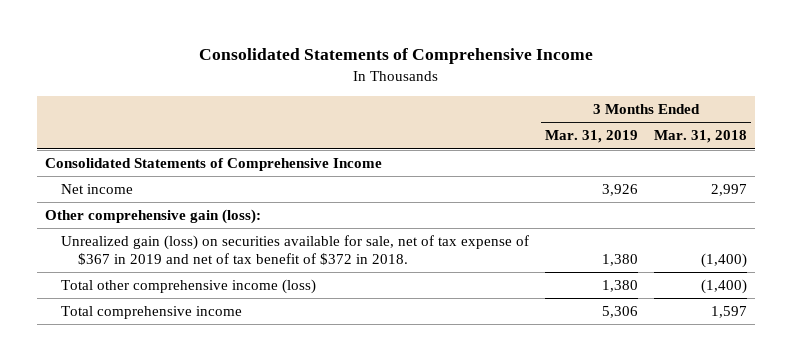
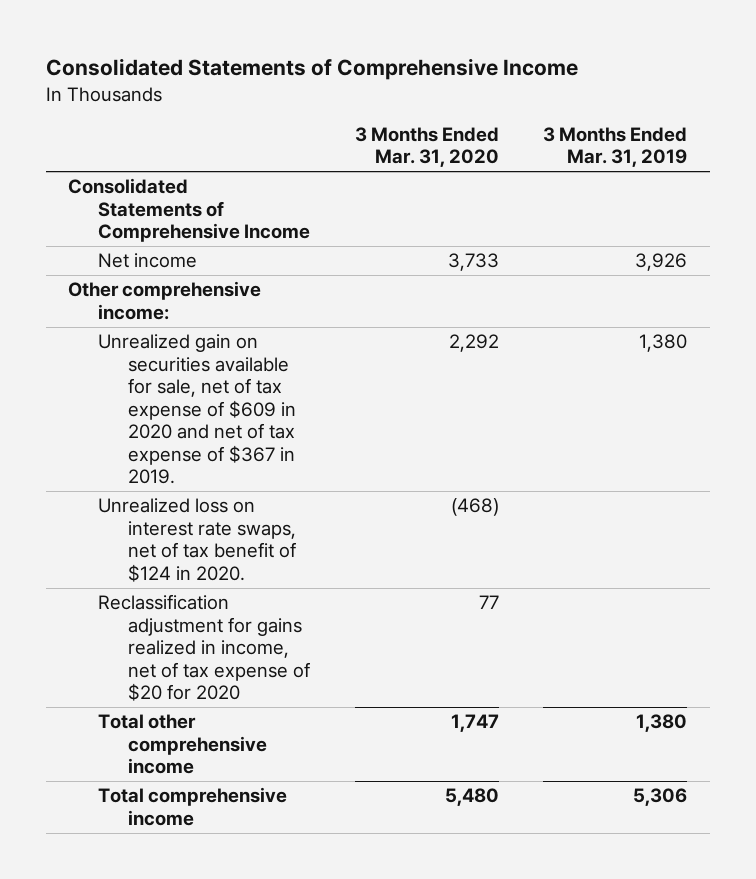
[654,130,748,144] Mar. 31, 2018 -> none
none -> [354,126,499,168] 3 Months Ended Mar. 31, 2020
[45,209,262,225] Other comprehensive gain (loss): -> [68,281,262,320] Other comprehensive income:
[61,235,530,265] Unrealized gain (loss) on securities available for sale, net of tax expense of $367 in 2019 and net of tax benefit of $372 in 2018. -> [98,334,296,485] Unrealized gain on securities available for sale, net of tax expense of $609 in 2020 and net of tax expense of $367 in 2019.
none -> [98,498,296,582] Unrealized loss on interest rate swaps, net of tax benefit of $124 in 2020.
none -> [98,594,310,702] Reclassification adjustment for gains realized in income, net of tax expense of $20 for 2020
[61,279,317,295] Total other comprehensive income (loss) -> [98,714,267,775] Total other comprehensive income

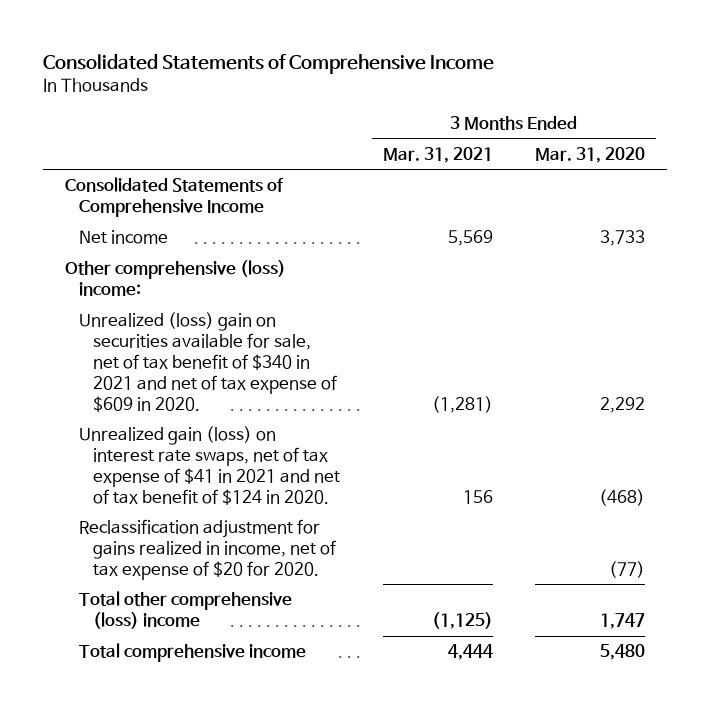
[543,126,688,168] 3 Months Ended Mar. 31, 2019 -> none
none -> [382,146,493,163] Mar. 31, 2021
[68,281,262,320] Other comprehensive income: -> [64,260,286,297] Other comprehensive (loss) income:
[98,334,296,485] Unrealized gain on securities available for sale, net of tax expense of $609 in 2020 and net of tax expense of $367 in 2019. -> [78,312,337,412] Unrealized (loss) gain on securities available for sale, net of tax benefit of $340 in 2021 and net of tax expense of $609 in 2020.
[98,498,296,582] Unrealized loss on interest rate swaps, net of tax benefit of $124 in 2020. -> [78,426,340,505] Unrealized gain (loss) on interest rate swaps, net of tax expense of $41 in 2021 and net of tax benefit of $124 in 2020.
[98,594,310,702] Reclassification adjustment for gains realized in income, net of tax expense of $20 for 2020 -> [78,519,336,581] Reclassification adjustment for gains realized in income, net of tax expense of $20 for 2020.
[478,595,499,610] 77 -> [609,561,646,579] (77)
[98,714,267,775] Total other comprehensive income -> [78,591,292,630] Total other comprehensive (loss) income

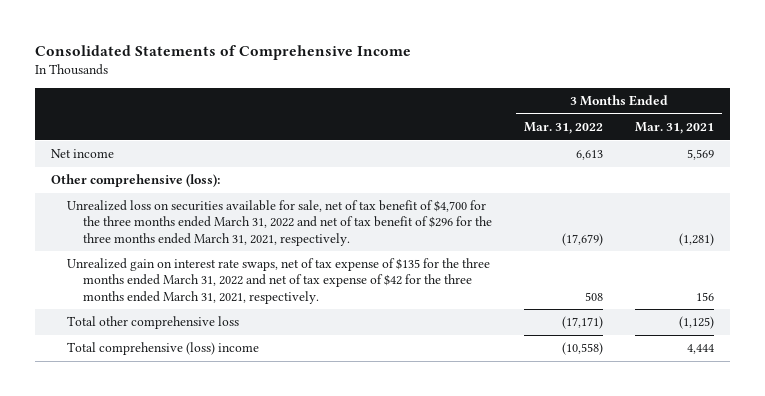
[535,146,646,163] Mar. 31, 2020 -> none
none -> [523,122,603,135] Mar. 31, 2022
[64,177,284,218] Consolidated Statements of Comprehensive Income -> none
[78,519,336,581] Reclassification adjustment for gains realized in income, net of tax expense of $20 for 2020. -> none
[64,260,286,297] Other comprehensive (loss) income: -> [51,174,221,188] Other comprehensive (loss):
[78,312,337,412] Unrealized (loss) gain on securities available for sale, net of tax benefit of $340 in 2021 and net of tax expense of $609 in 2020. -> [66,200,492,246] Unrealized loss on securities available for sale, net of tax benefit of $4,700 for the three months ended March 31, 2022 and net of tax benefit of $296 for the three months ended March 31, 2021, respectively.
[78,426,340,505] Unrealized gain (loss) on interest rate swaps, net of tax expense of $41 in 2021 and net of tax benefit of $124 in 2020. -> [66,258,490,304] Unrealized gain on interest rate swaps, net of tax expense of $135 for the three months ended March 31, 2022 and net of tax expense of $42 for the three months ended March 31, 2021, respectively.
[78,591,292,630] Total other comprehensive (loss) income -> [66,316,239,330] Total other comprehensive loss
[78,643,306,663] Total comprehensive income -> [66,342,259,356] Total comprehensive (loss) income

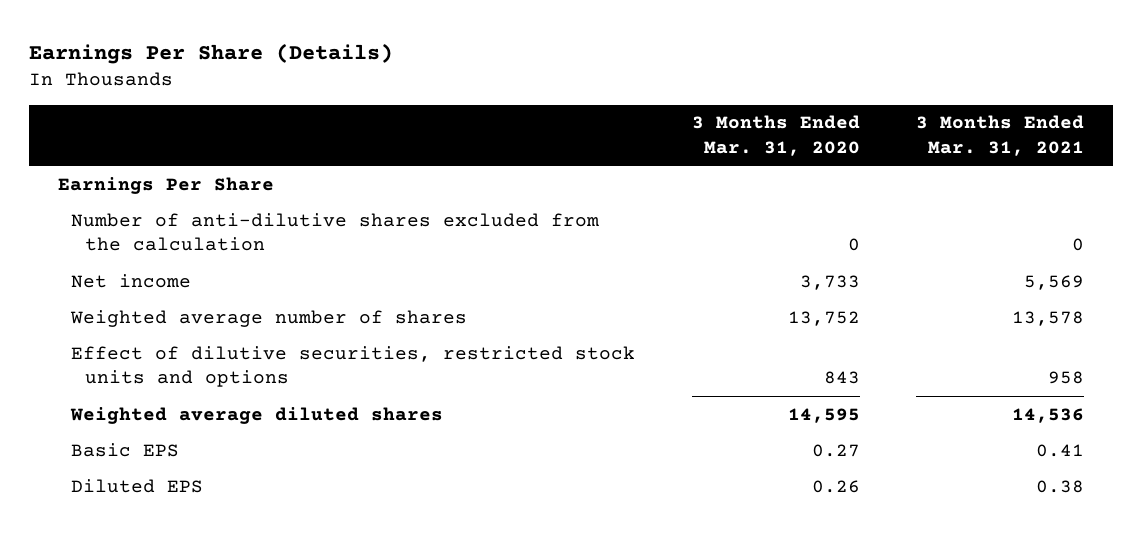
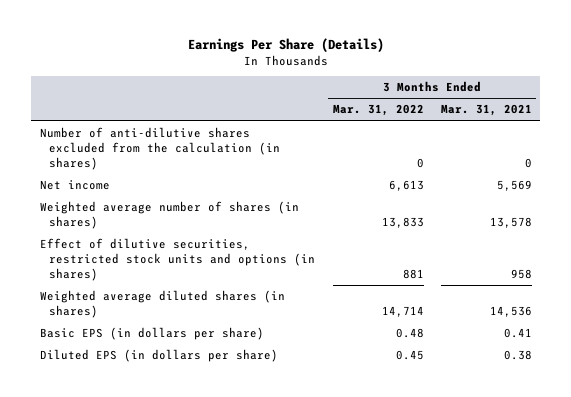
[691,115,860,156] 3 Months Ended Mar. 31, 2020 -> none
none -> [332,104,424,117] Mar. 31, 2022
[57,176,274,194] Earnings Per Share -> none
[71,212,600,252] Number of anti-dilutive shares excluded from the calculation -> [39,127,281,170] Number of anti-dilutive shares excluded from the calculation (in shares)
[70,309,468,327] Weighted average number of shares -> [39,201,299,230] Weighted average number of shares (in shares)
[71,345,636,388] Effect of dilutive securities, restricted stock units and options -> [39,238,316,281] Effect of dilutive securities, restricted stock units and options (in shares)
[70,406,444,424] Weighted average diluted shares -> [39,290,285,319] Weighted average diluted shares (in shares)
[71,442,180,457] Basic EPS -> [39,327,264,341] Basic EPS (in dollars per share)
[71,478,204,493] Diluted EPS -> [39,349,278,363] Diluted EPS (in dollars per share)

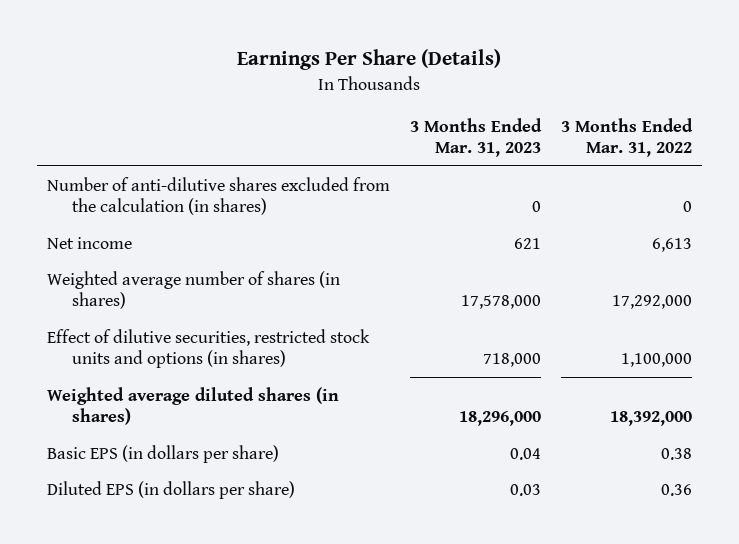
[440,104,532,117] Mar. 31, 2021 -> none
none -> [409,117,542,158] 3 Months Ended Mar. 31, 2023
[381,217,424,229] 13,833 -> [611,295,692,310] 17,292,000
[402,268,424,279] 881 -> [620,353,692,368] 1,100,000
[381,306,424,318] 14,714 -> [609,411,692,427] 18,392,000
[395,328,424,339] 0.48 -> [660,447,692,460] 0.38
[395,350,424,361] 0.45 -> [660,483,692,496] 0.36

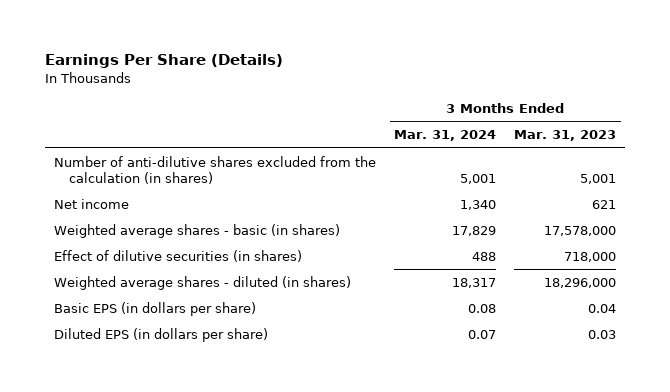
[560,117,693,158] 3 Months Ended Mar. 31, 2022 -> none
none -> [394,130,497,142] Mar. 31, 2024
[531,201,541,213] 0 -> [580,173,617,184] 5,001
[46,270,340,310] Weighted average number of shares (in shares) -> [54,223,341,238] Weighted average shares - basic (in shares)
[46,328,370,369] Effect of dilutive securities, restricted stock units and options (in shares) -> [54,249,303,262] Effect of dilutive securities (in shares)
[46,386,339,426] Weighted average diluted shares (in shares) -> [54,275,352,290] Weighted average shares - diluted (in shares)

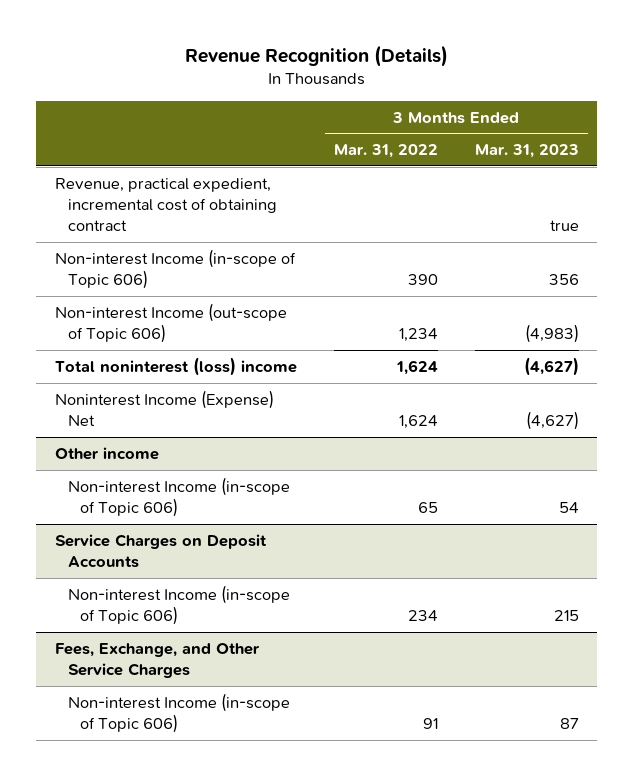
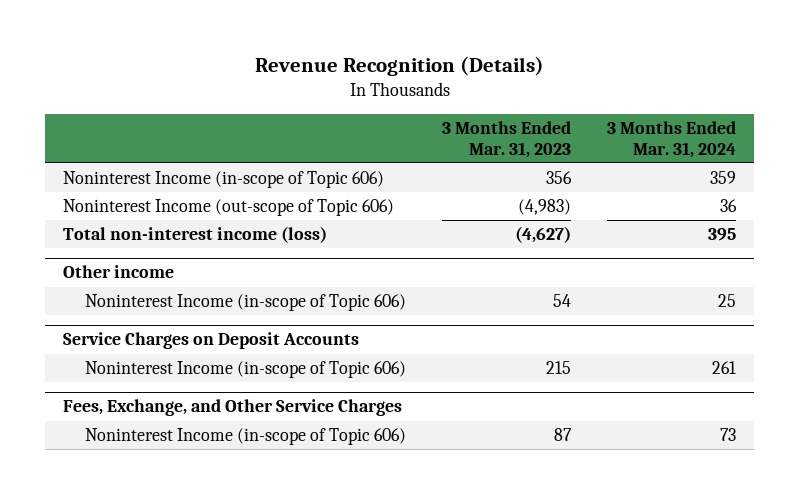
[333,144,438,159] Mar. 31, 2022 -> none
none -> [606,121,736,158] 3 Months Ended Mar. 31, 2024
[54,177,277,232] Revenue, practical expedient, incremental cost of obtaining contract -> none
[54,389,274,427] Noninterest Income (Expense) Net -> none
[54,248,296,290] Non-interest Income (in-scope of Topic 606) -> [63,171,385,189] Noninterest Income (in-scope of Topic 606)
[54,302,287,344] Non-interest Income (out-scope of Topic 606) -> [63,199,395,217] Noninterest Income (out-scope of Topic 606)
[54,356,297,376] Total noninterest (loss) income -> [63,226,328,244] Total non-interest income (loss)
[67,476,290,518] Non-interest Income (in-scope of Topic 606) -> [84,294,406,312] Noninterest Income (in-scope of Topic 606)
[67,584,290,626] Non-interest Income (in-scope of Topic 606) -> [84,361,406,379] Noninterest Income (in-scope of Topic 606)
[67,692,290,734] Non-interest Income (in-scope of Topic 606) -> [84,428,406,446] Noninterest Income (in-scope of Topic 606)

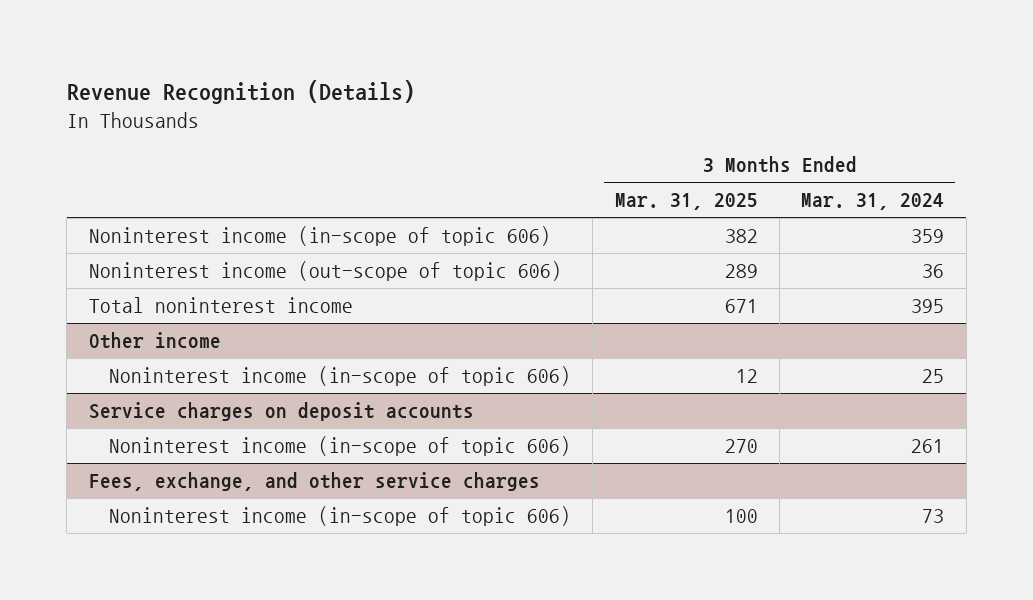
[441,121,571,158] 3 Months Ended Mar. 31, 2023 -> none
none -> [614,193,758,211] Mar. 31, 2025
[63,171,385,189] Noninterest Income (in-scope of Topic 606) -> [88,226,551,247] Noninterest income (in-scope of topic 606)
[63,199,395,217] Noninterest Income (out-scope of Topic 606) -> [88,261,562,282] Noninterest income (out-scope of topic 606)
[63,226,328,244] Total non-interest income (loss) -> [88,297,353,314] Total noninterest income
[84,294,406,312] Noninterest Income (in-scope of Topic 606) -> [109,366,572,387] Noninterest income (in-scope of topic 606)
[63,332,360,350] Service Charges on Deposit Accounts -> [88,402,474,422] Service charges on deposit accounts
[84,361,406,379] Noninterest Income (in-scope of Topic 606) -> [109,436,572,457] Noninterest income (in-scope of topic 606)
[63,399,403,417] Fees, Exchange, and Other Service Charges -> [88,472,540,492] Fees, exchange, and other service charges
[84,428,406,446] Noninterest Income (in-scope of Topic 606) -> [109,506,572,527] Noninterest income (in-scope of topic 606)

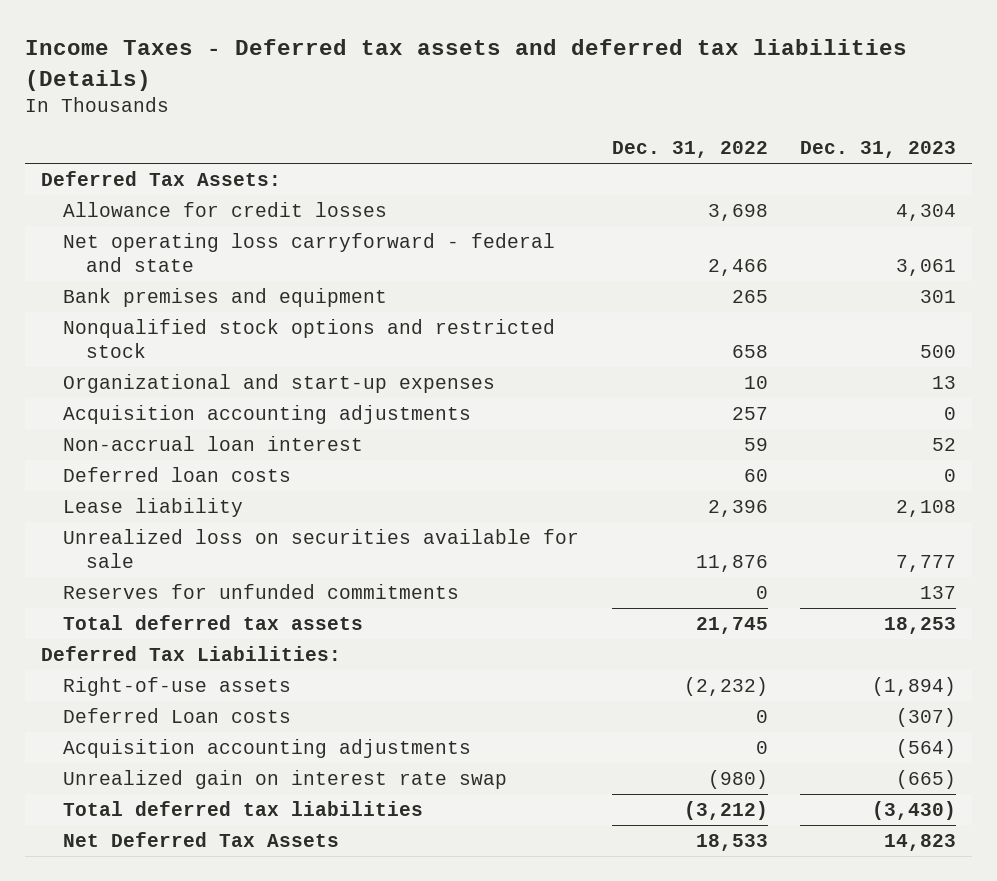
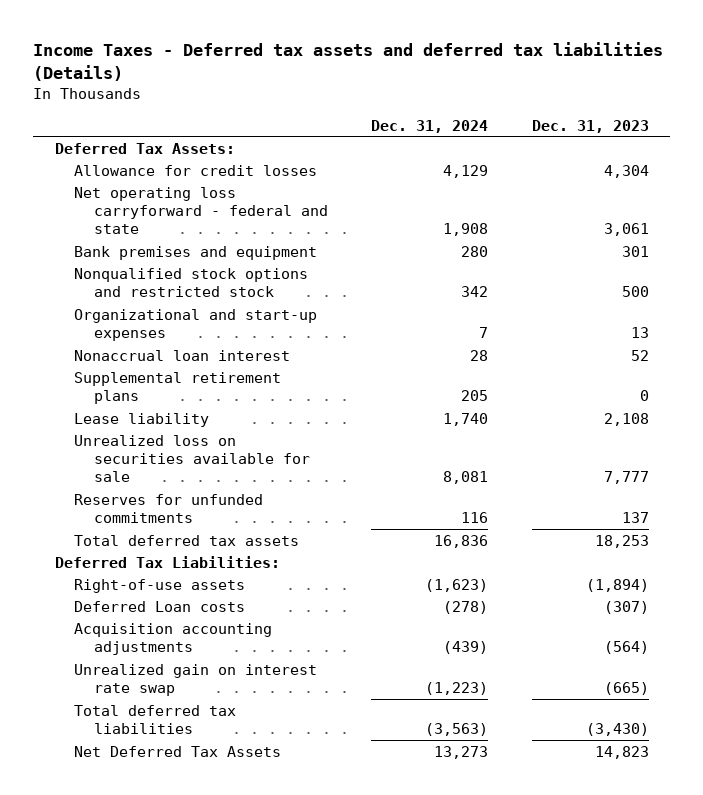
[611,141,768,159] Dec. 31, 2022 -> none
none -> [371,119,489,133] Dec. 31, 2024
[63,405,472,425] Acquisition accounting adjustments -> none
[63,436,364,452] Non-accrual loan interest -> [74,349,291,361] Nonaccrual loan interest
[63,467,292,483] Deferred loan costs -> [74,371,282,405] Supplemental retirement plans

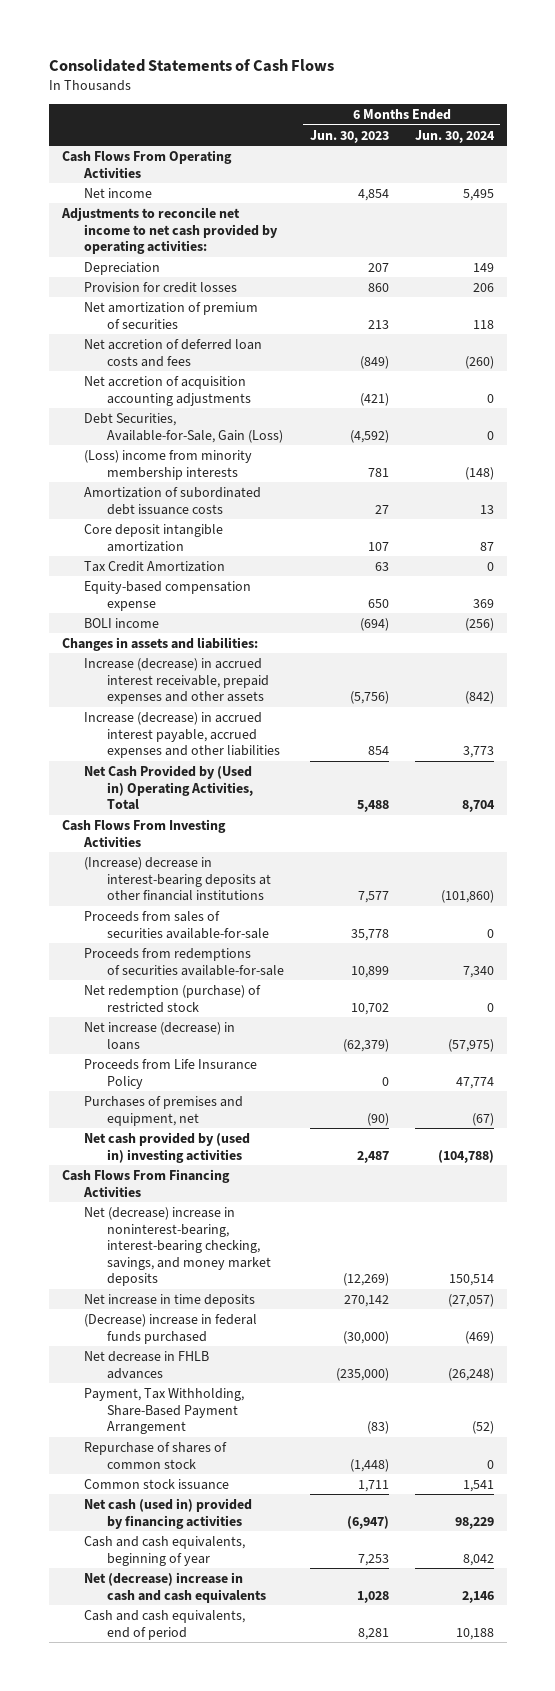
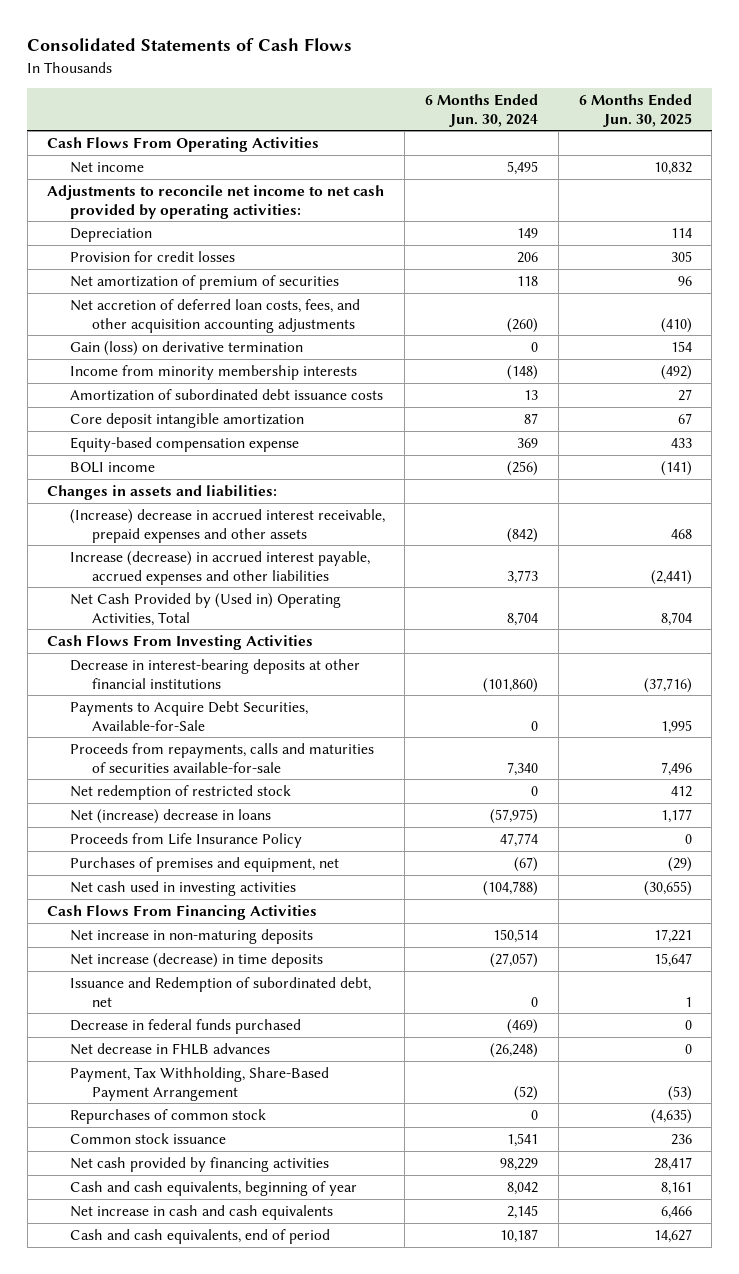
[309,129,389,143] Jun. 30, 2023 -> none
none -> [578,94,692,127] 6 Months Ended Jun. 30, 2025
[84,375,251,406] Net accretion of acquisition accounting adjustments -> none
[84,412,283,443] Debt Securities, Available-for-Sale, Gain (Loss) -> none
[84,338,263,367] Net accretion of deferred loan costs and fees -> [69,298,360,333] Net accretion of deferred loan costs, fees, and other acquisition accounting adjustments
none -> [69,340,303,356] Gain (loss) on derivative termination
[84,449,253,480] (Loss) income from minority membership interests -> [69,364,357,380] Income from minority membership interests
[84,560,226,572] Tax Credit Amortization -> none
[84,657,269,705] Increase (decrease) in accrued interest receivable, prepaid expenses and other assets -> [69,508,385,543] (Increase) decrease in accrued interest receivable, prepaid expenses and other assets
[84,910,269,939] Proceeds from sales of securities available-for-sale -> none
[84,856,271,902] (Increase) decrease in interest-bearing deposits at other financial institutions -> [69,658,360,689] Decrease in interest-bearing deposits at other financial institutions
none -> [69,700,308,731] Payments to Acquire Debt Securities, Available-for-Sale
[84,947,284,976] Proceeds from redemptions of securities available-for-sale -> [69,742,374,773] Proceeds from repayments, calls and maturities of securities available-for-sale
[84,984,262,1013] Net redemption (purchase) of restricted stock -> [69,784,291,800] Net redemption of restricted stock
[84,1021,236,1050] Net increase (decrease) in loans -> [69,808,271,824] Net (increase) decrease in loans
[84,1131,251,1163] Net cash provided by (used in) investing activities -> [69,880,296,896] Net cash used in investing activities
[84,1206,271,1287] Net (decrease) increase in noninterest-bearing, interest-bearing checking, savings, and money market deposits -> [69,928,313,944] Net increase in non-maturing deposits
[84,1293,256,1307] Net increase in time deposits -> [69,952,323,968] Net increase (decrease) in time deposits
none -> [69,976,371,1007] Issuance and Redemption of subordinated debt, net
[84,1313,258,1344] (Decrease) increase in federal funds purchased -> [69,1018,301,1034] Decrease in federal funds purchased
[84,1441,228,1469] Repurchase of shares of common stock -> [69,1108,266,1124] Repurchases of common stock
[84,1497,253,1529] Net cash (used in) provided by financing activities -> [69,1156,329,1172] Net cash provided by financing activities
[84,1571,266,1603] Net (decrease) increase in cash and cash equivalents -> [69,1204,333,1220] Net increase in cash and cash equivalents
[461,1590,494,1603] 2,146 -> [507,1204,539,1219] 2,145
[455,1627,494,1640] 10,188 -> [500,1228,539,1243] 10,187

